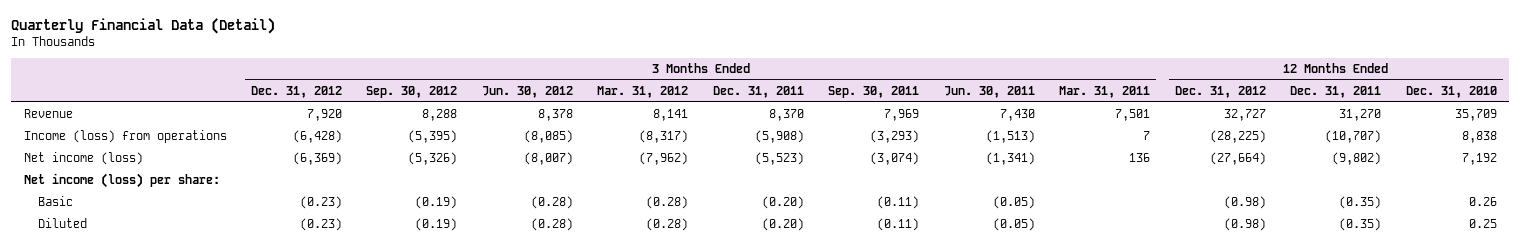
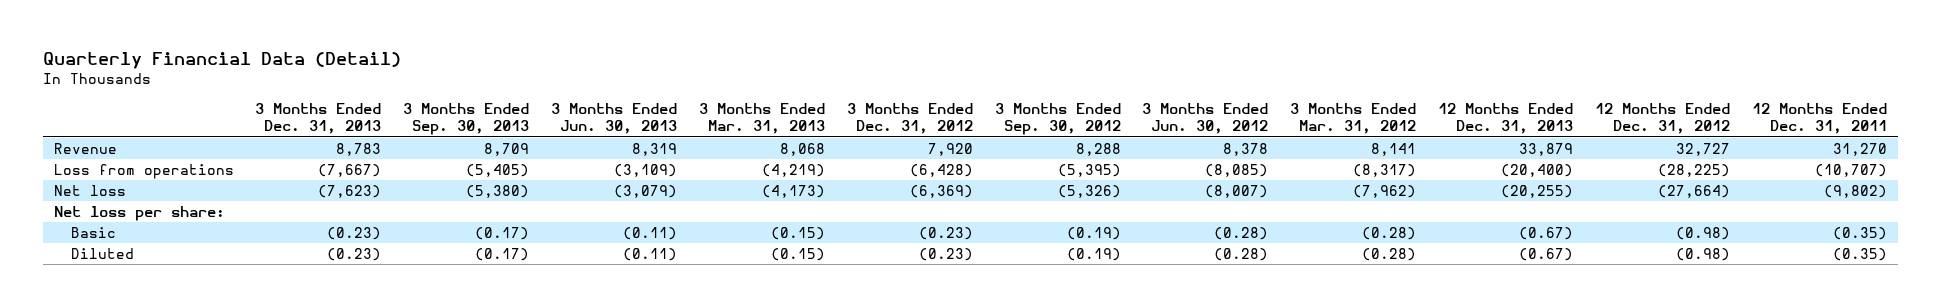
[712,85,804,98] Dec. 31, 2011 -> none
[828,85,920,98] Sep. 30, 2011 -> none
[943,85,1035,98] Jun. 30, 2011 -> none
[1059,85,1151,98] Mar. 31, 2011 -> none
[1405,85,1497,98] Dec. 31, 2010 -> none
none -> [255,103,382,135] 3 Months Ended Dec. 31, 2013
none -> [403,103,530,136] 3 Months Ended Sep. 30, 2013
none -> [551,103,678,135] 3 Months Ended Jun. 30, 2013
none -> [698,103,825,135] 3 Months Ended Mar. 31, 2013
none -> [1438,103,1574,135] 12 Months Ended Dec. 31, 2013
[23,130,227,144] Income (loss) from operations -> [53,164,234,180] Loss from operations
[23,152,143,166] Net income (loss) -> [53,185,126,197] Net loss
[23,173,220,189] Net income (loss) per share: -> [53,206,225,222] Net loss per share:

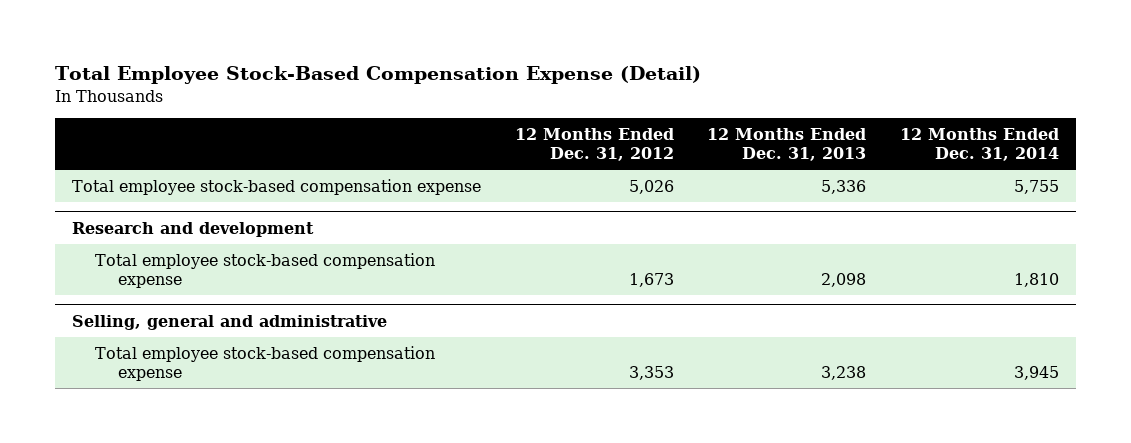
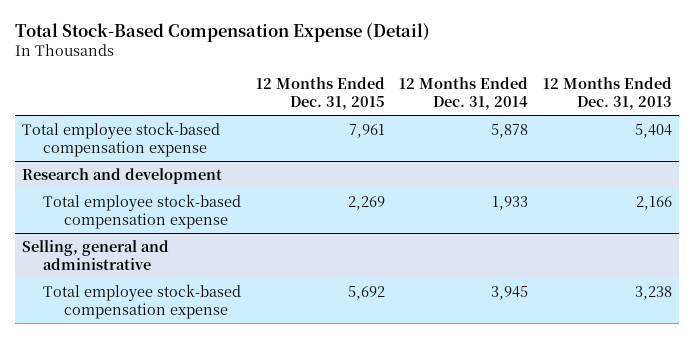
[55,66,702,85] Total Employee Stock-Based Compensation Expense (Detail) -> [14,22,430,42] Total Stock-Based Compensation Expense (Detail)
[514,127,674,162] 12 Months Ended Dec. 31, 2012 -> none
none -> [255,77,385,111] 12 Months Ended Dec. 31, 2015
[821,179,867,194] 5,336 -> [634,123,672,138] 5,404
[1013,179,1059,194] 5,755 -> [491,123,529,138] 5,878
[821,273,867,288] 2,098 -> [635,195,672,210] 2,166
[1013,273,1059,288] 1,810 -> [492,195,529,210] 1,933

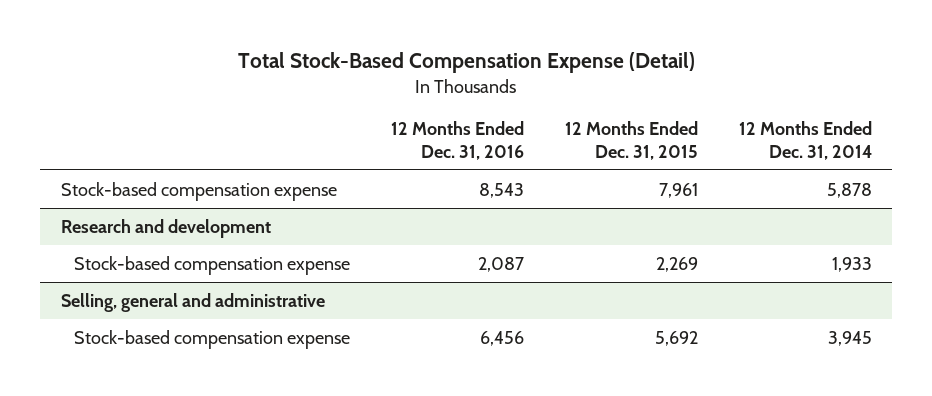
[542,77,672,111] 12 Months Ended Dec. 31, 2013 -> none
none -> [390,121,524,160] 12 Months Ended Dec. 31, 2016
[22,121,221,157] Total employee stock-based compensation expense -> [60,181,337,201] Stock-based compensation expense
[42,193,241,229] Total employee stock-based compensation expense -> [73,255,350,275] Stock-based compensation expense
[42,283,241,319] Total employee stock-based compensation expense -> [73,329,350,349] Stock-based compensation expense

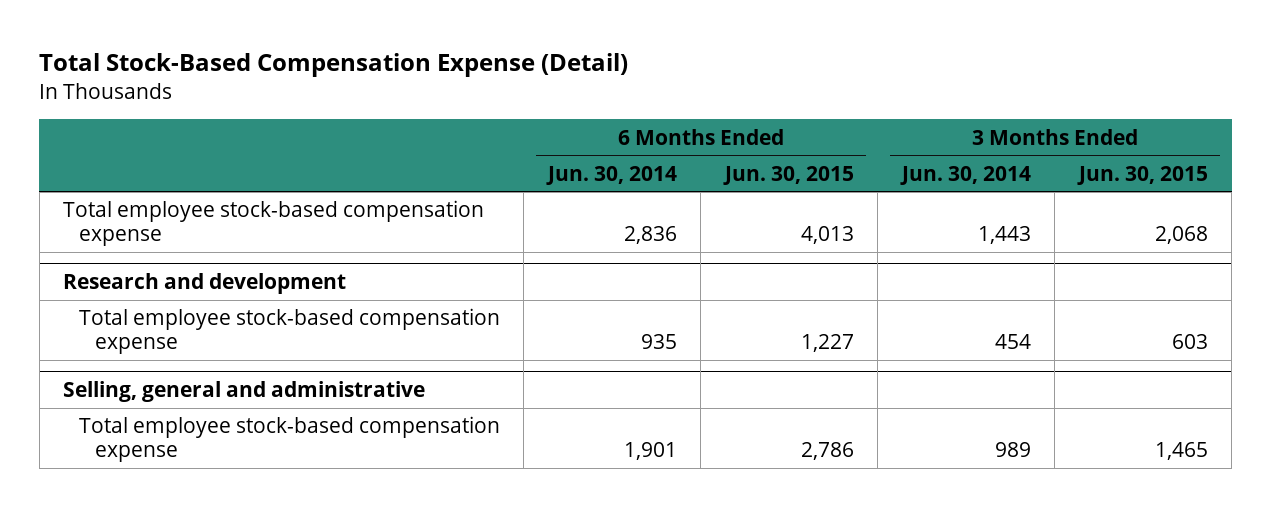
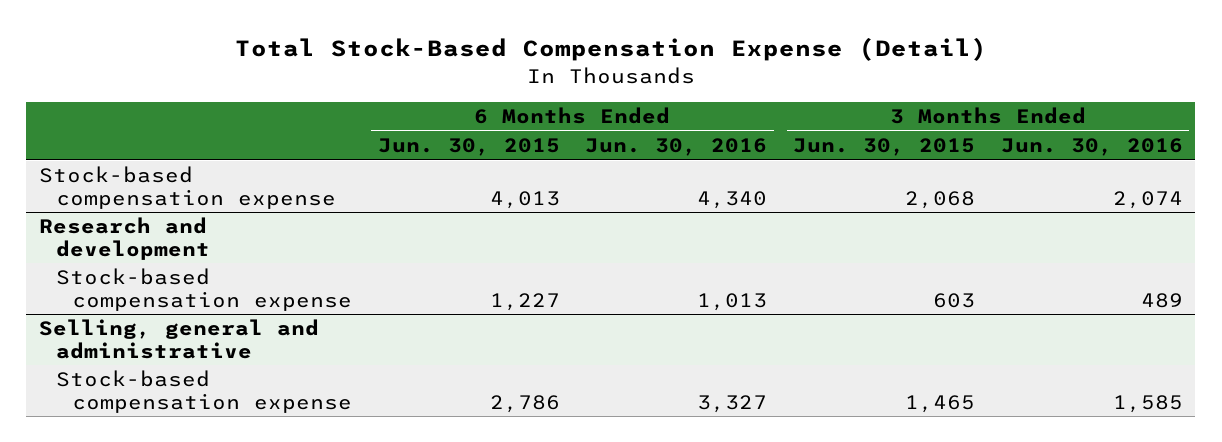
[545,165,677,185] Jun. 30, 2014 -> none
[899,165,1031,185] Jun. 30, 2014 -> none
none -> [585,138,768,157] Jun. 30, 2016
none -> [1000,138,1183,157] Jun. 30, 2016
[63,200,485,247] Total employee stock-based compensation expense -> [39,166,336,209] Stock-based compensation expense
[78,308,500,355] Total employee stock-based compensation expense -> [55,268,353,311] Stock-based compensation expense
[78,416,500,463] Total employee stock-based compensation expense -> [55,370,353,413] Stock-based compensation expense

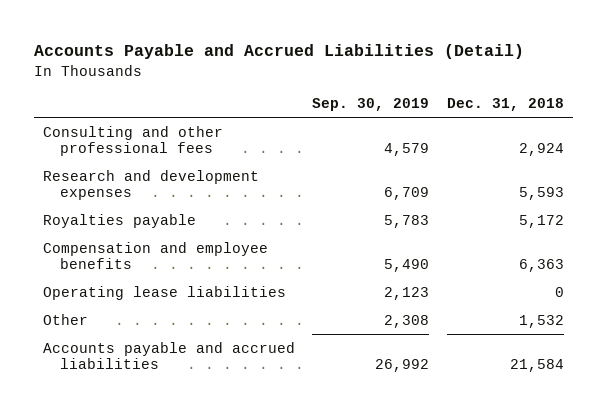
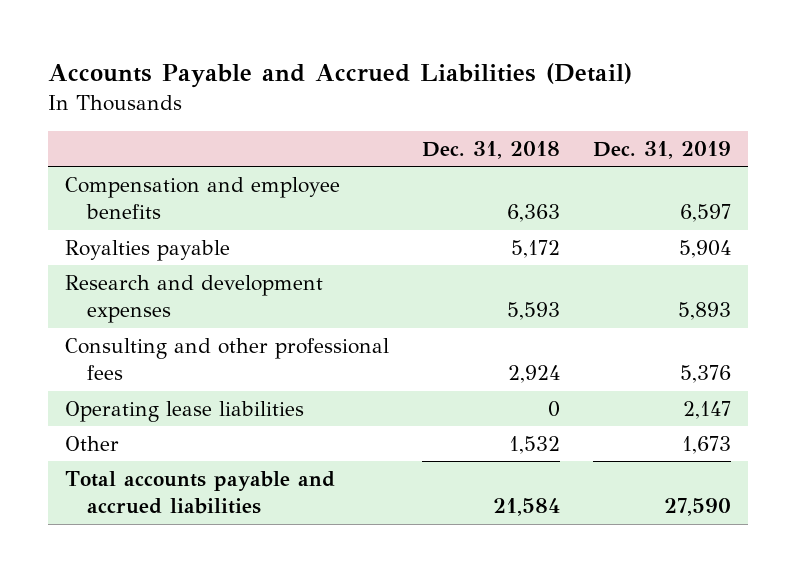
[312,98,430,112] Sep. 30, 2019 -> none
none -> [593,141,732,160] Dec. 31, 2019
[42,213,196,228] Royalties payable -> [65,239,231,261] Royalties payable
[42,169,259,201] Research and development expenses -> [65,274,324,324] Research and development expenses
[42,125,223,157] Consulting and other professional fees -> [65,337,390,381] Consulting and other professional fees
[42,341,295,370] Accounts payable and accrued liabilities -> [65,470,336,515] Total accounts payable and accrued liabilities

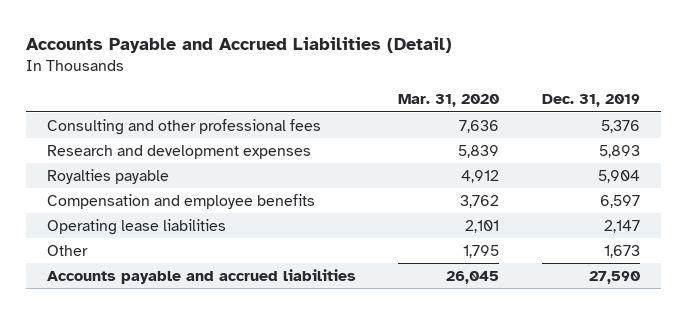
[422,141,561,160] Dec. 31, 2018 -> none
none -> [398,94,500,108] Mar. 31, 2020
[65,274,324,324] Research and development expenses -> [46,144,311,159] Research and development expenses
[65,239,231,261] Royalties payable -> [46,168,169,184] Royalties payable
[65,176,341,220] Compensation and employee benefits -> [46,193,315,209] Compensation and employee benefits
[65,470,336,515] Total accounts payable and accrued liabilities -> [46,268,356,284] Accounts payable and accrued liabilities

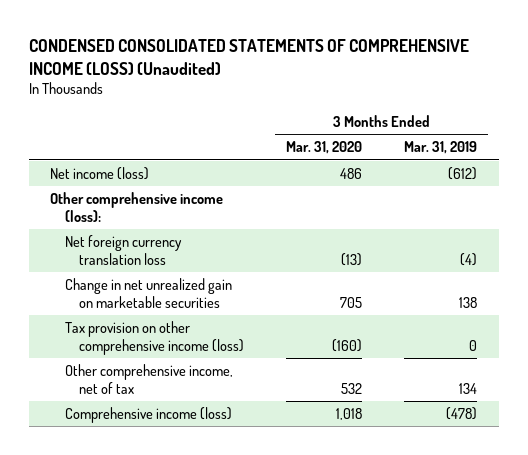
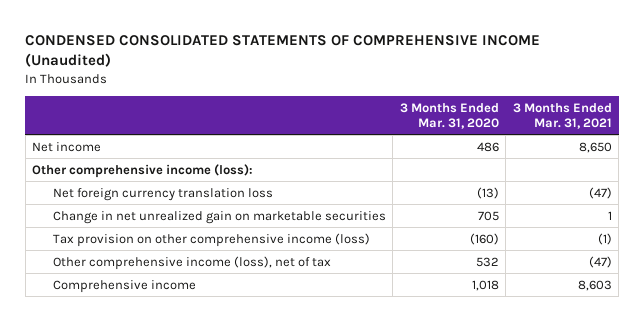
[29,38,470,75] CONDENSED CONSOLIDATED STATEMENTS OF COMPREHENSIVE INCOME (LOSS) (Unaudited) -> [25,35,541,68] CONDENSED CONSOLIDATED STATEMENTS OF COMPREHENSIVE INCOME (Unaudited)
[404,141,478,155] Mar. 31, 2019 -> none
none -> [512,102,612,129] 3 Months Ended Mar. 31, 2021
[50,167,150,181] Net income (loss) -> [32,141,102,152] Net income
[64,364,233,394] Other comprehensive income, net of tax -> [52,255,331,270] Other comprehensive income (loss), net of tax
[64,407,232,424] Comprehensive income (loss) -> [52,279,196,293] Comprehensive income

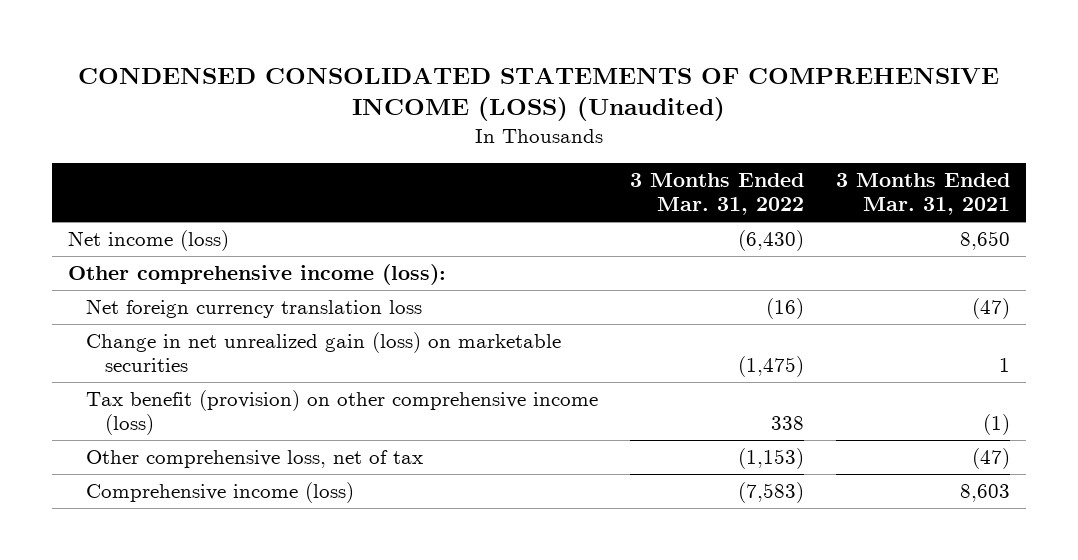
[25,35,541,68] CONDENSED CONSOLIDATED STATEMENTS OF COMPREHENSIVE INCOME (Unaudited) -> [77,66,999,122] CONDENSED CONSOLIDATED STATEMENTS OF COMPREHENSIVE INCOME (LOSS) (Unaudited)
[399,102,499,129] 3 Months Ended Mar. 31, 2020 -> none
none -> [630,173,805,216] 3 Months Ended Mar. 31, 2022
[32,141,102,152] Net income -> [68,230,230,252] Net income (loss)
[52,210,386,224] Change in net unrealized gain on marketable securities -> [86,332,562,372] Change in net unrealized gain (loss) on marketable securities
[52,232,370,247] Tax provision on other comprehensive income (loss) -> [86,390,599,435] Tax benefit (provision) on other comprehensive income (loss)
[52,255,331,270] Other comprehensive income (loss), net of tax -> [86,450,424,469] Other comprehensive loss, net of tax
[52,279,196,293] Comprehensive income -> [86,482,355,504] Comprehensive income (loss)

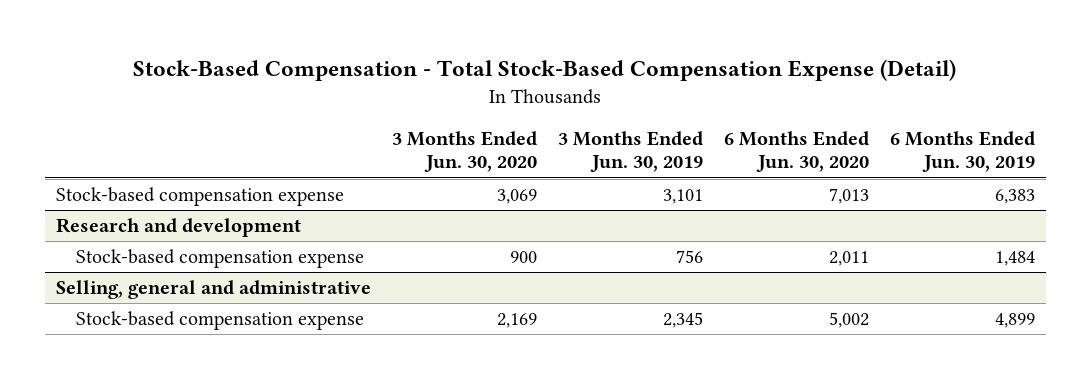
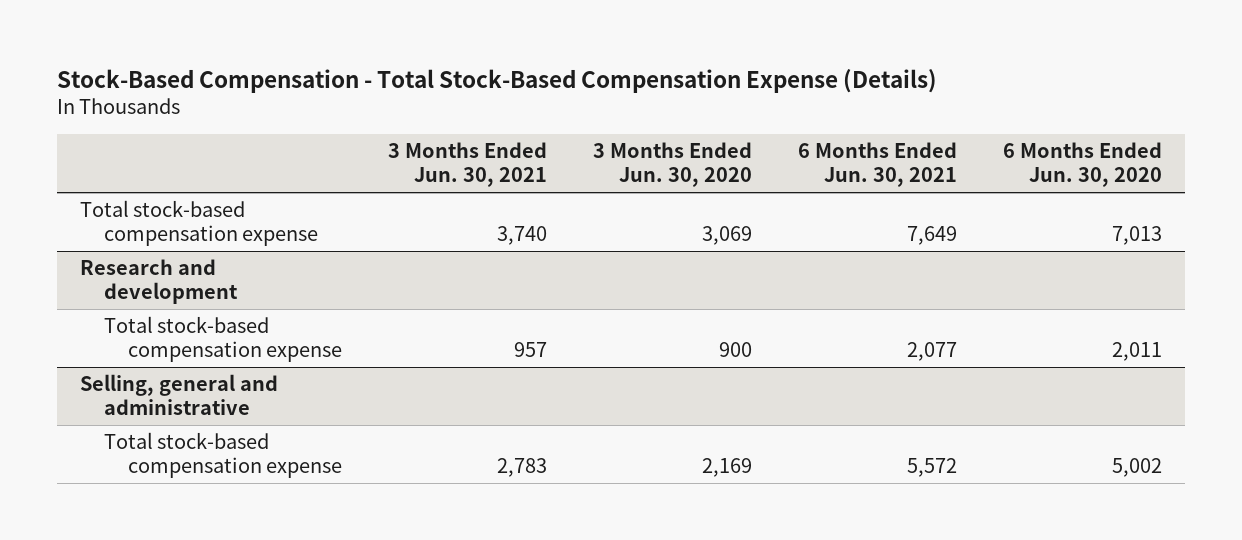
[133,59,957,82] Stock-Based Compensation - Total Stock-Based Compensation Expense (Detail) -> [56,68,937,93] Stock-Based Compensation - Total Stock-Based Compensation Expense (Details)
[557,131,703,173] 3 Months Ended Jun. 30, 2019 -> none
[890,131,1036,173] 6 Months Ended Jun. 30, 2019 -> none
none -> [388,142,548,188] 3 Months Ended Jun. 30, 2021
none -> [798,142,958,188] 6 Months Ended Jun. 30, 2021
[55,187,344,207] Stock-based compensation expense -> [80,199,319,247] Total stock-based compensation expense
[76,249,365,269] Stock-based compensation expense -> [104,315,343,363] Total stock-based compensation expense
[76,311,365,331] Stock-based compensation expense -> [104,431,343,479] Total stock-based compensation expense

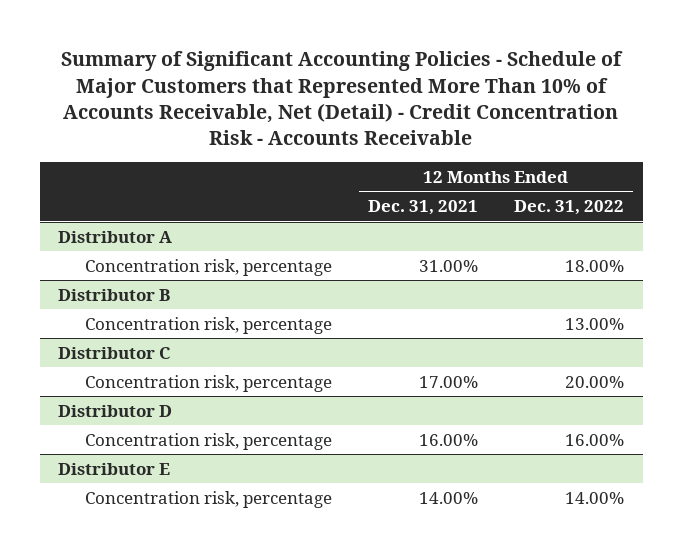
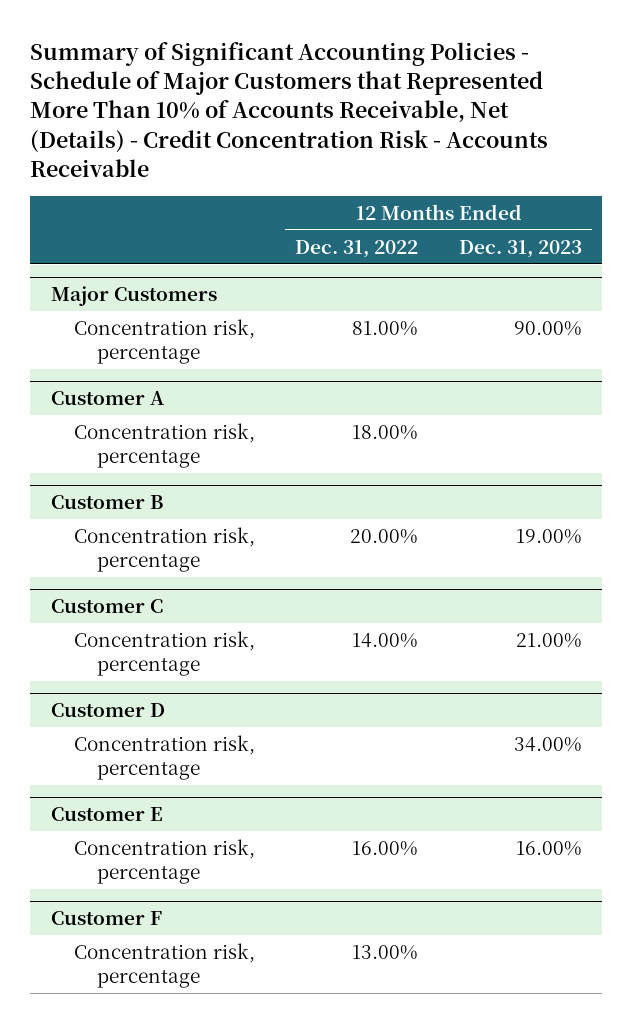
[61,51,624,146] Summary of Significant Accounting Policies - Schedule of Major Customers that Represented More Than 10% of Accounts Receivable, Net (Detail) - Credit Concentration Risk - Accounts Receivable -> [30,41,549,177] Summary of Significant Accounting Policies - Schedule of Major Customers that Represented More Than 10% of Accounts Receivable, Net (Details) - Credit Concentration Risk - Accounts Receivable
[367,200,478,216] Dec. 31, 2021 -> none
none -> [458,239,582,258] Dec. 31, 2023
[58,230,173,243] Distributor A -> [50,286,217,307] Major Customers
none -> [73,318,255,365] Concentration risk, percentage
none -> [50,391,164,406] Customer A
[84,316,332,334] Concentration risk, percentage -> none
[58,346,171,359] Distributor C -> none
[58,288,171,301] Distributor B -> [50,495,163,510] Customer B
[84,432,332,450] Concentration risk, percentage -> none
[58,462,171,475] Distributor E -> none
[58,404,173,417] Distributor D -> [50,599,163,614] Customer C
none -> [50,703,165,718] Customer D
none -> [73,734,255,781] Concentration risk, percentage
none -> [50,807,163,822] Customer E
none -> [73,838,255,885] Concentration risk, percentage
none -> [50,911,162,926] Customer F
none -> [73,942,255,989] Concentration risk, percentage

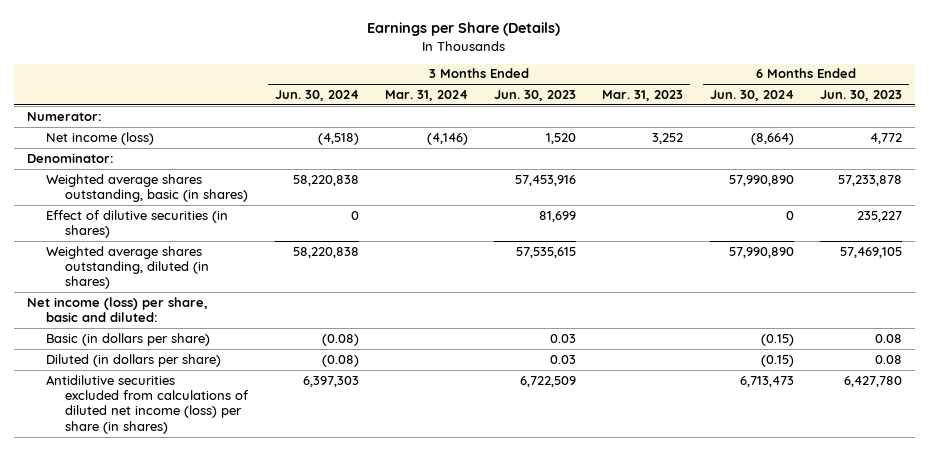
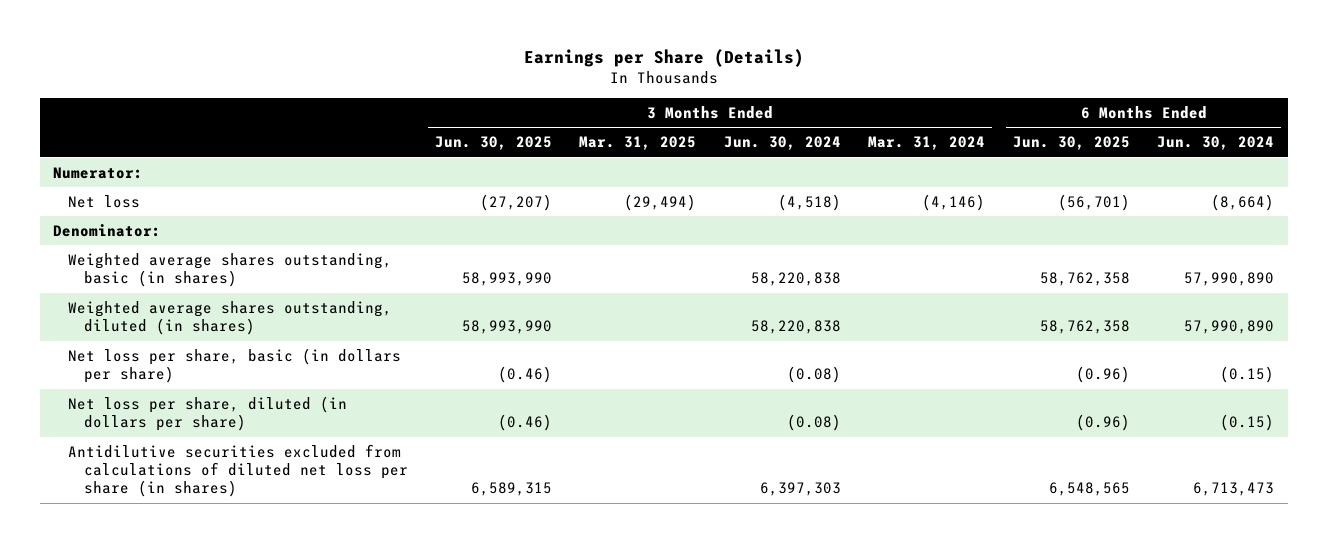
[494,89,577,101] Jun. 30, 2023 -> none
[602,89,684,101] Mar. 31, 2023 -> none
[820,89,903,101] Jun. 30, 2023 -> none
none -> [434,136,552,151] Jun. 30, 2025
none -> [579,136,697,151] Mar. 31, 2025
none -> [1012,136,1130,151] Jun. 30, 2025
[45,131,154,145] Net income (loss) -> [68,194,141,208] Net loss
[45,209,228,239] Effect of dilutive securities (in shares) -> none
[26,296,208,323] Net income (loss) per share, basic and diluted: -> none
[45,332,210,346] Basic (in dollars per share) -> [68,347,402,384] Net loss per share, basic (in dollars per share)
[45,353,221,367] Diluted (in dollars per share) -> [68,395,348,432] Net loss per share, diluted (in dollars per share)
[45,374,250,434] Antidilutive securities excluded from calculations of diluted net income (loss) per share (in shares) -> [68,443,408,498] Antidilutive securities excluded from calculations of diluted net loss per share (in shares)

